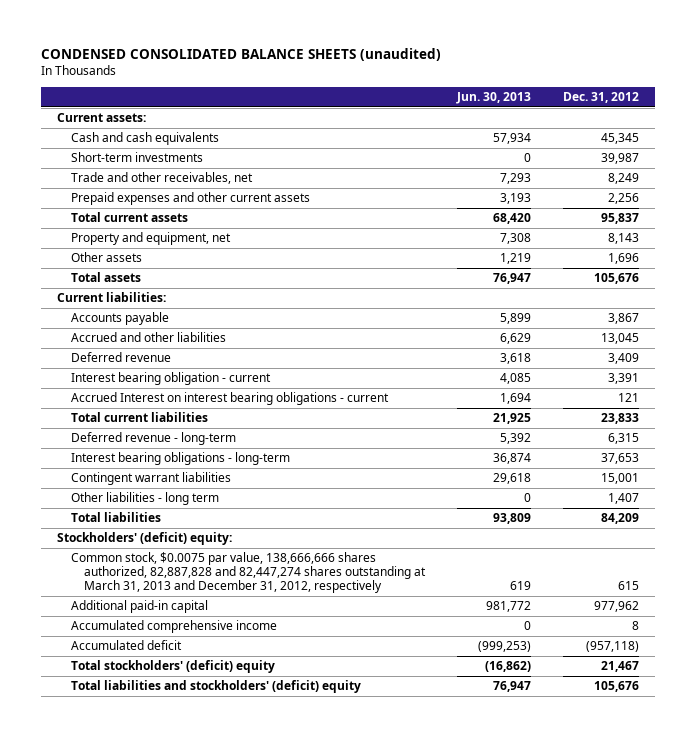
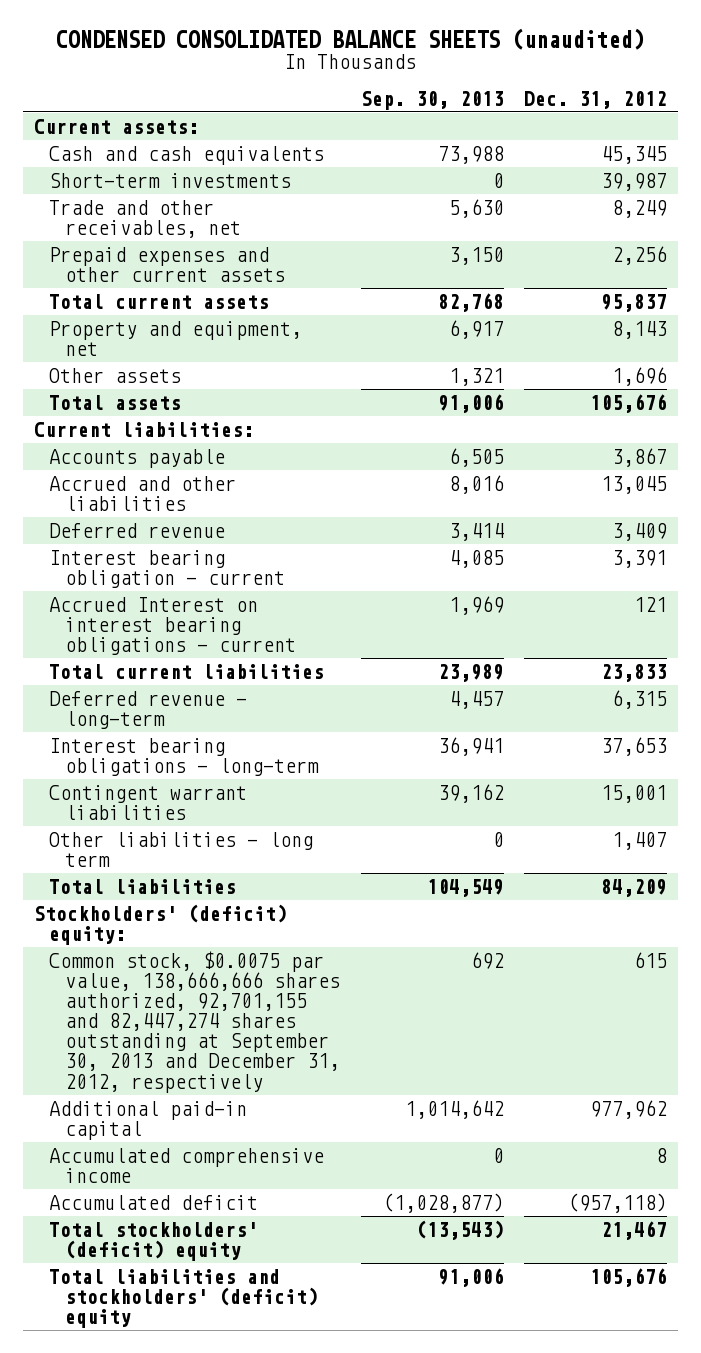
[456,92,532,105] Jun. 30, 2013 -> none
none -> [360,90,504,110] Sep. 30, 2013
[70,552,427,593] Common stock, $0.0075 par value, 138,666,666 shares authorized, 82,887,828 and 82,447,274 shares outstanding at March 31, 2013 and December 31, 2012, respectively -> [49,950,341,1093] Common stock, $0.0075 par value, 138,666,666 shares authorized, 92,701,155 and 82,447,274 shares outstanding at September 30, 2013 and December 31, 2012, respectively

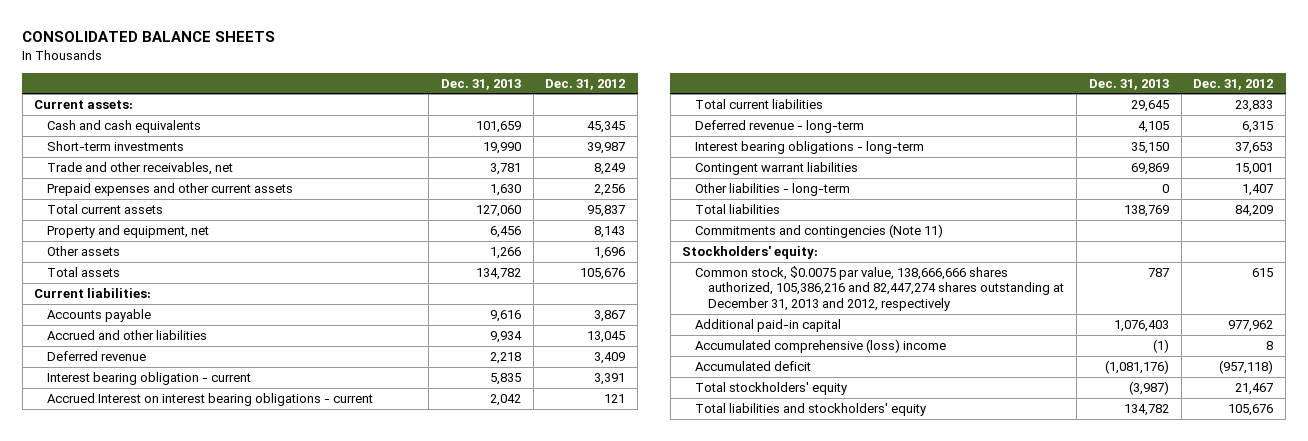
[56,27,645,50] CONDENSED CONSOLIDATED BALANCE SHEETS (unaudited) -> [22,31,276,43] CONSOLIDATED BALANCE SHEETS
[360,90,504,110] Sep. 30, 2013 -> none
none -> [440,78,521,90] Dec. 31, 2013
[49,831,314,867] Other liabilities - long term -> [695,182,851,196] Other liabilities - long-term
none -> [695,223,944,238] Commitments and contingencies (Note 11)
[33,903,287,945] Stockholders' (deficit) equity: -> [682,245,819,259] Stockholders' equity:
[49,950,341,1093] Common stock, $0.0075 par value, 138,666,666 shares authorized, 92,701,155 and 82,447,274 shares outstanding at September 30, 2013 and December 31, 2012, respectively -> [695,265,1065,311] Common stock, $0.0075 par value, 138,666,666 shares authorized, 105,386,216 and 82,447,274 shares outstanding at December 31, 2013 and 2012, respectively
[49,1147,325,1183] Accumulated comprehensive income -> [695,338,947,353] Accumulated comprehensive (loss) income
[49,1221,259,1261] Total stockholders' (deficit) equity -> [695,381,848,395] Total stockholders' equity
[49,1268,319,1328] Total liabilities and stockholders' (deficit) equity -> [695,402,927,416] Total liabilities and stockholders' equity

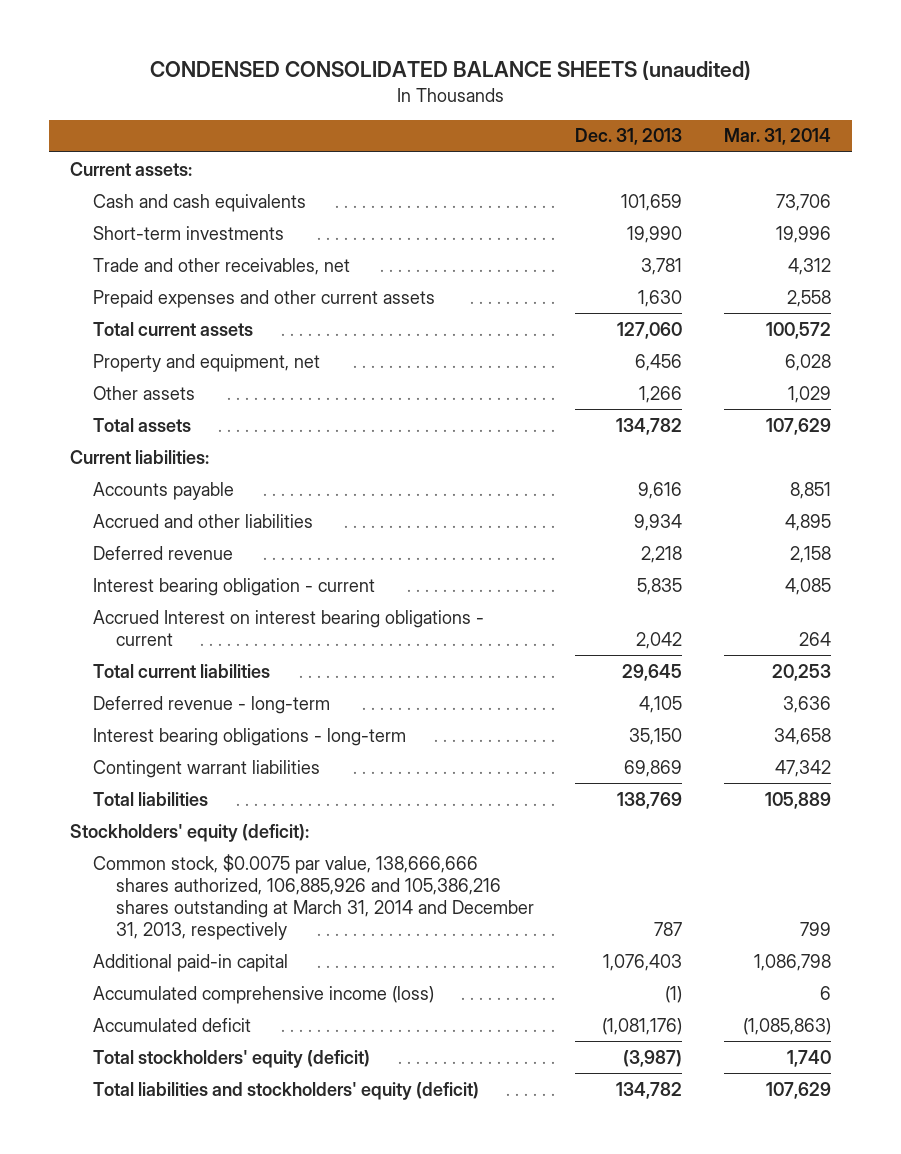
[22,31,276,43] CONSOLIDATED BALANCE SHEETS -> [149,60,751,81] CONDENSED CONSOLIDATED BALANCE SHEETS (unaudited)
[545,78,626,90] Dec. 31, 2012 -> none
none -> [724,128,832,146] Mar. 31, 2014
[695,182,851,196] Other liabilities - long-term -> none
[695,223,944,238] Commitments and contingencies (Note 11) -> none
[682,245,819,259] Stockholders' equity: -> [69,823,309,842] Stockholders' equity (deficit):
[695,265,1065,311] Common stock, $0.0075 par value, 138,666,666 shares authorized, 105,386,216 and 82,447,274 shares outstanding at December 31, 2013 and 2012, respectively -> [92,853,534,940] Common stock, $0.0075 par value, 138,666,666 shares authorized, 106,885,926 and 105,386,216 shares outstanding at March 31, 2014 and December 31, 2013, respectively
[695,338,947,353] Accumulated comprehensive (loss) income -> [92,985,434,1004] Accumulated comprehensive income (loss)
[695,381,848,395] Total stockholders' equity -> [92,1049,370,1068] Total stockholders' equity (deficit)
[695,402,927,416] Total liabilities and stockholders' equity -> [92,1081,479,1100] Total liabilities and stockholders' equity (deficit)

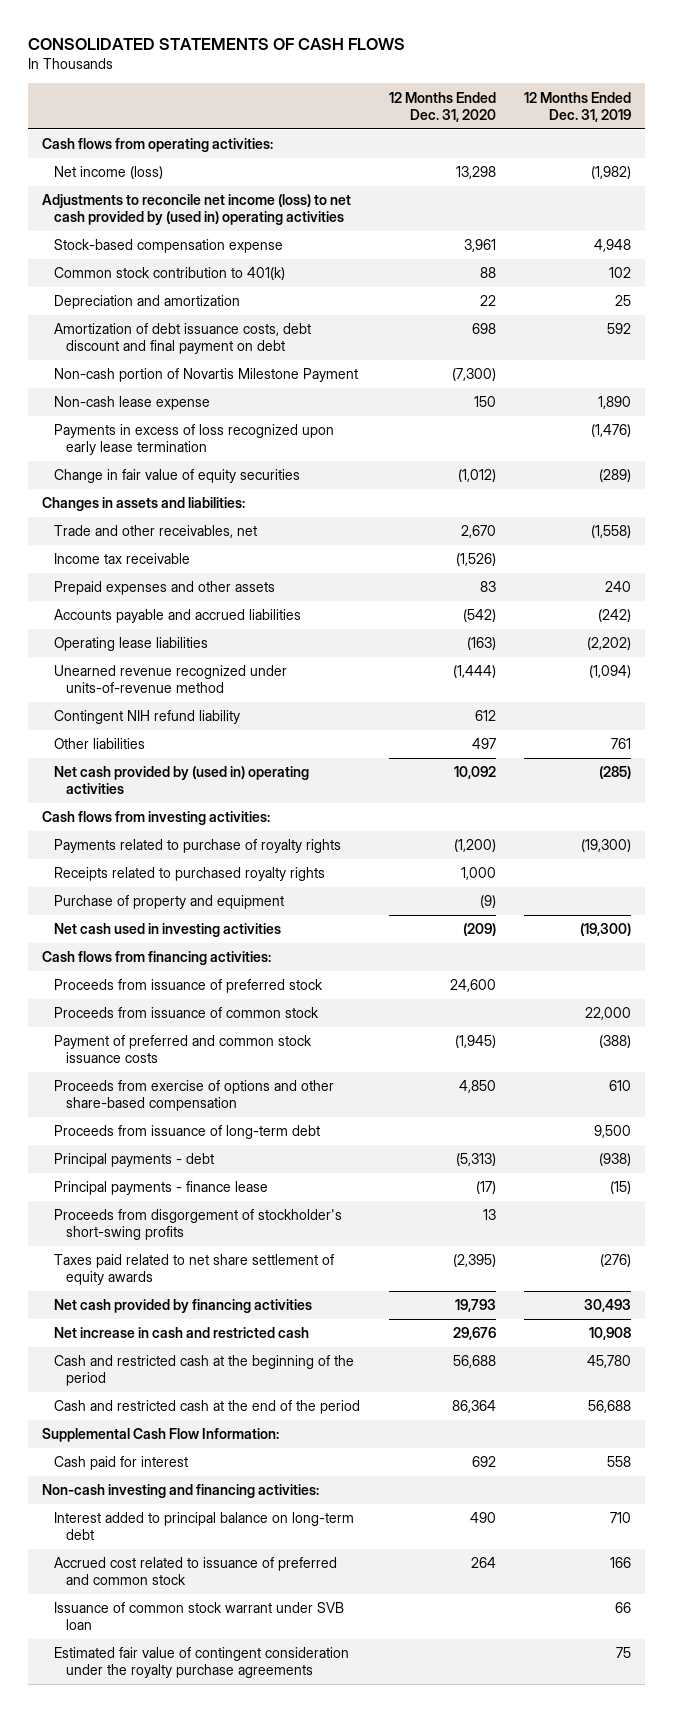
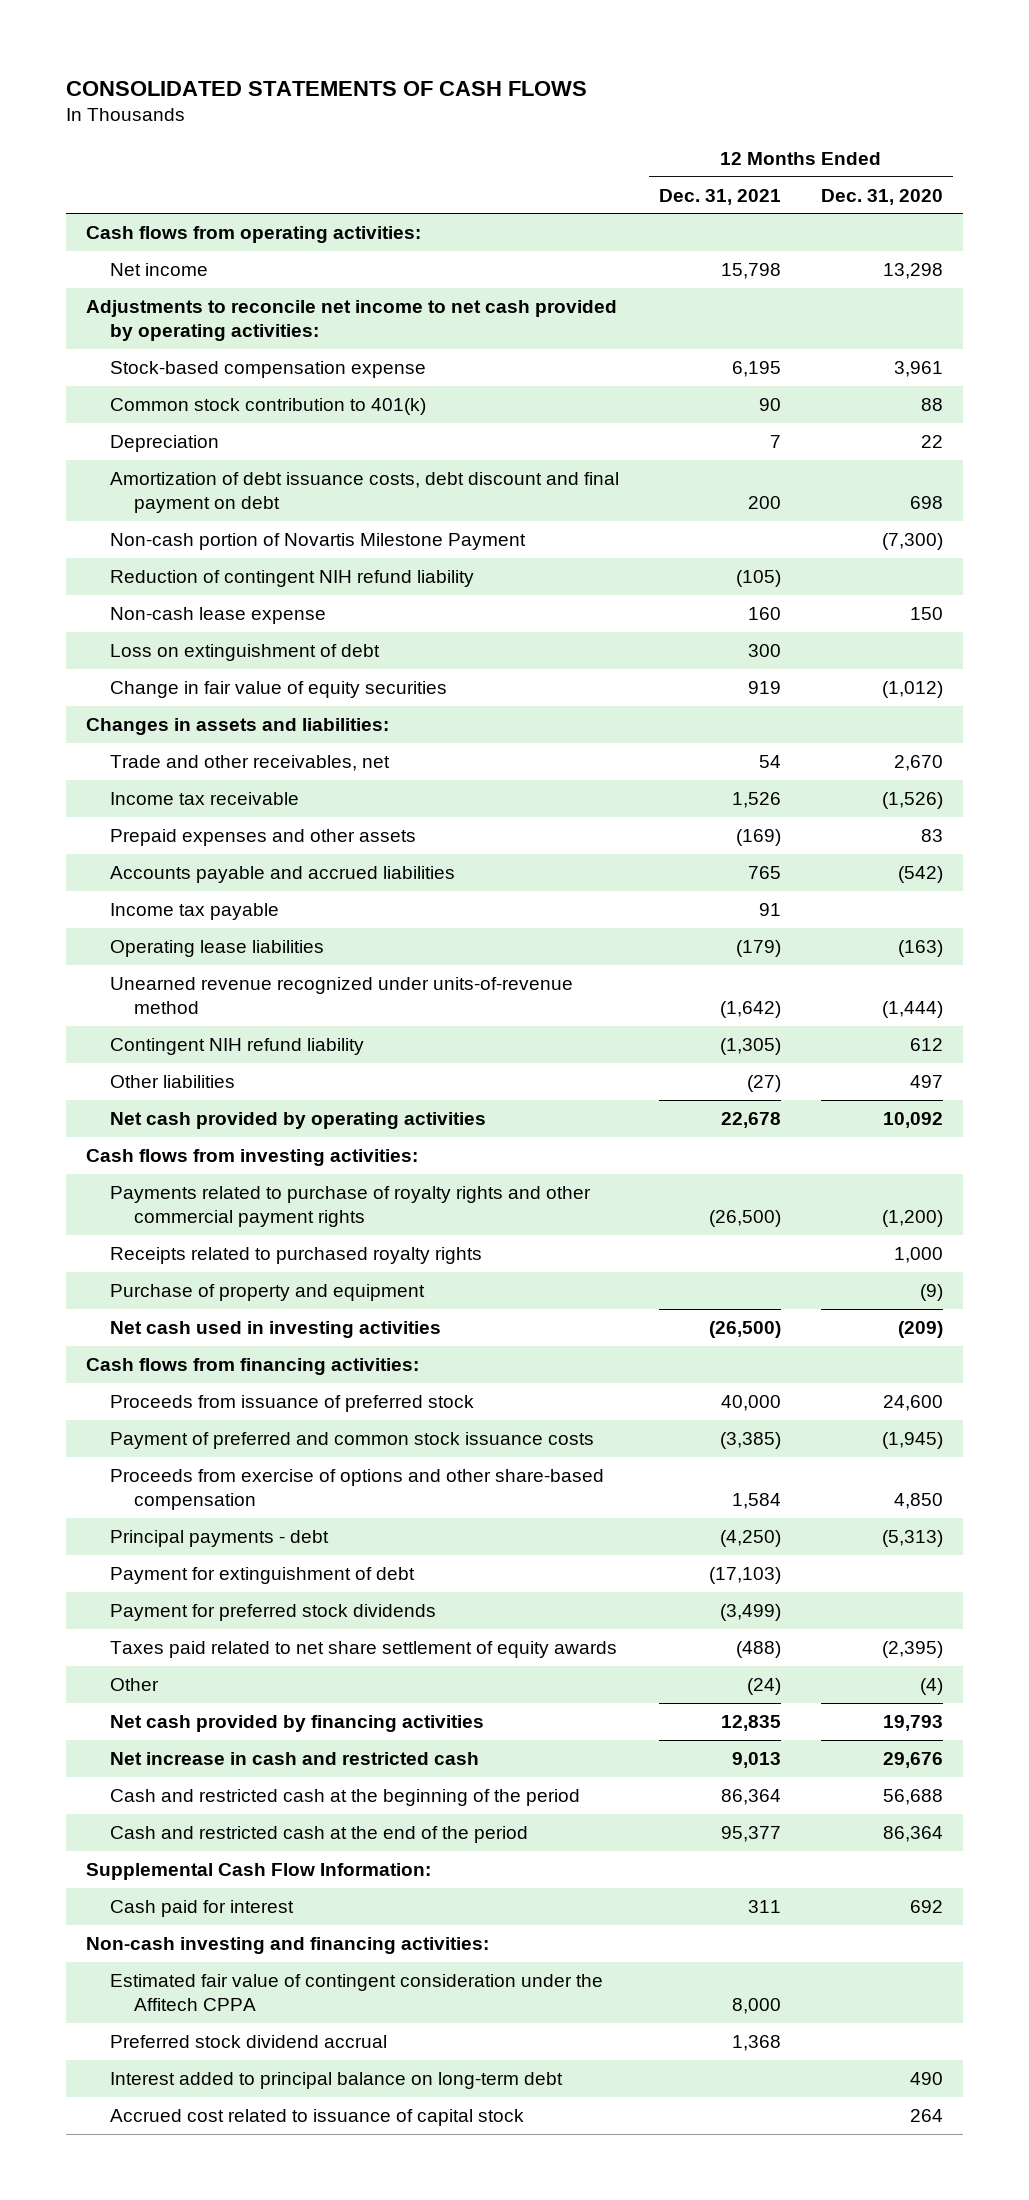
[524,91,632,122] 12 Months Ended Dec. 31, 2019 -> none
none -> [659,188,782,205] Dec. 31, 2021
[54,166,164,180] Net income (loss) -> [110,262,209,276] Net income
[42,194,352,226] Adjustments to reconcile net income (loss) to net cash provided by (used in) operating activities -> [86,299,618,342] Adjustments to reconcile net income to net cash provided by operating activities:
[54,295,241,310] Depreciation and amortization -> none
none -> [110,434,220,452] Depreciation
none -> [110,569,475,587] Reduction of contingent NIH refund liability
[54,424,335,456] Payments in excess of loss recognized upon early lease termination -> none
none -> [110,643,381,661] Loss on extinguishment of debt
none -> [110,902,280,920] Income tax payable
[54,766,310,795] Net cash provided by (used in) operating activities -> [110,1111,487,1129] Net cash provided by operating activities
[54,839,342,854] Payments related to purchase of royalty rights -> [110,1185,592,1228] Payments related to purchase of royalty rights and other commercial payment rights
[54,1007,320,1019] Proceeds from issuance of common stock -> none
[54,1125,321,1140] Proceeds from issuance of long-term debt -> none
[54,1181,269,1196] Principal payments - finance lease -> none
[54,1209,343,1241] Proceeds from disgorgement of stockholder's short-swing profits -> none
none -> [110,1566,416,1584] Payment for extinguishment of debt
none -> [110,1603,437,1621] Payment for preferred stock dividends
none -> [110,1677,160,1691] Other
none -> [110,1973,604,2012] Estimated fair value of contingent consideration under the Affitech CPPA
none -> [110,2034,388,2048] Preferred stock dividend accrual
[54,1602,345,1631] Issuance of common stock warrant under SVB loan -> none
[54,1647,350,1679] Estimated fair value of contingent consideration under the royalty purchase agreements -> none
[54,1557,338,1586] Accrued cost related to issuance of preferred and common stock -> [110,2108,525,2126] Accrued cost related to issuance of capital stock

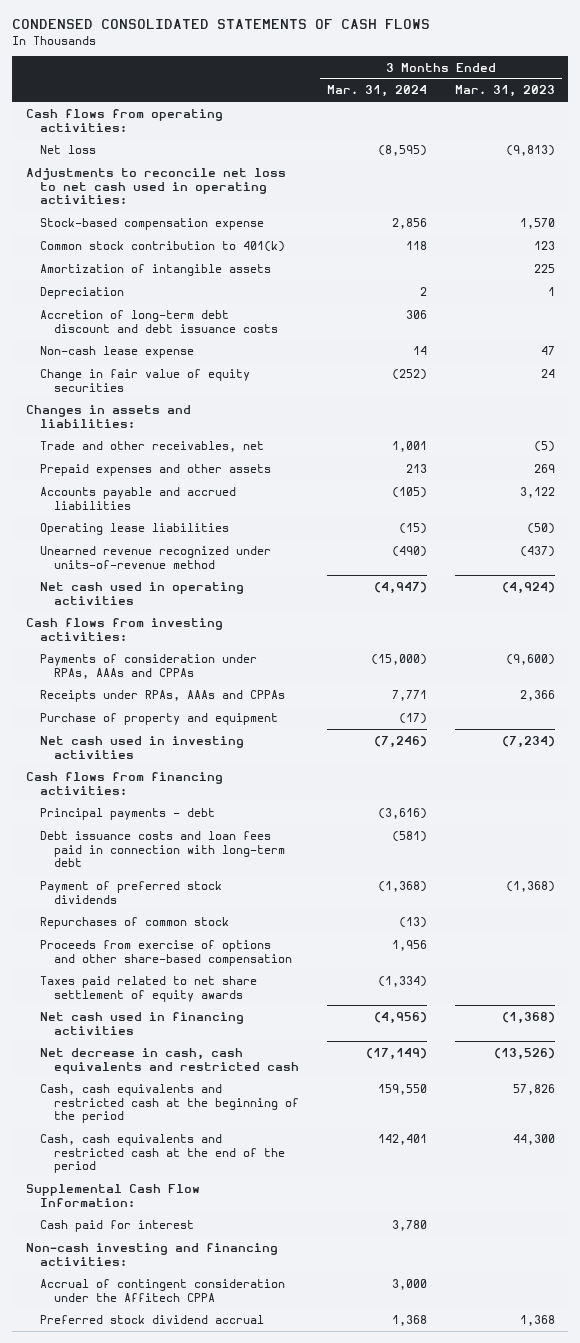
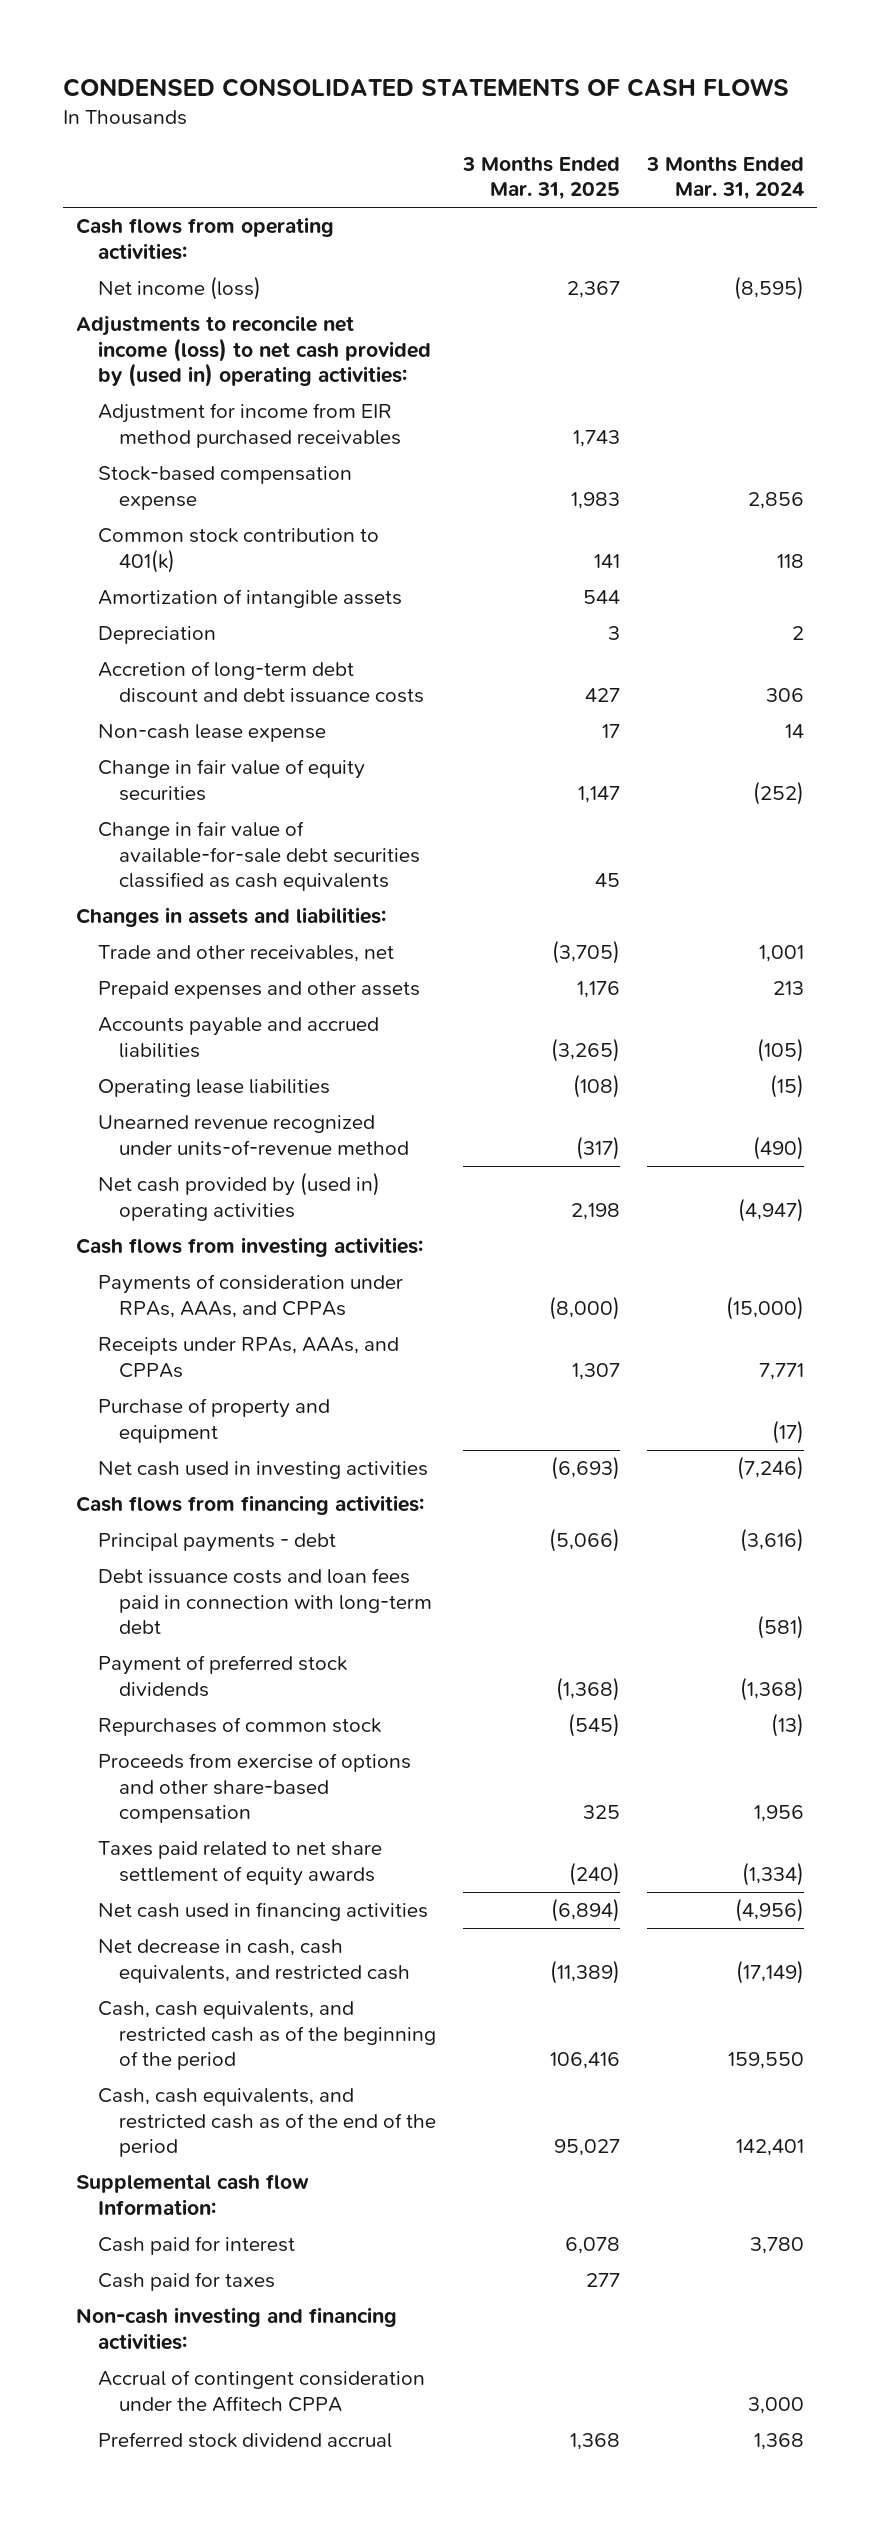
[454,85,555,98] Mar. 31, 2023 -> none
none -> [461,155,620,201] 3 Months Ended Mar. 31, 2025
[39,144,96,154] Net loss -> [97,276,261,301] Net income (loss)
[25,167,286,205] Adjustments to reconcile net loss to net cash used in operating activities: -> [76,315,431,388] Adjustments to reconcile net income (loss) to net cash provided by (used in) operating activities:
none -> [97,403,401,448] Adjustment for income from EIR method purchased receivables
none -> [97,821,420,892] Change in fair value of available-for-sale debt securities classified as cash equivalents
[39,581,244,605] Net cash used in operating activities -> [97,1172,380,1221] Net cash provided by (used in) operating activities
[39,653,257,679] Payments of consideration under RPAs, AAAs and CPPAs -> [97,1274,403,1318] Payments of consideration under RPAs, AAAs, and CPPAs
[39,689,285,702] Receipts under RPAs, AAAs and CPPAs -> [97,1337,399,1378] Receipts under RPAs, AAAs, and CPPAs
[39,1047,300,1074] Net decrease in cash, cash equivalents and restricted cash -> [97,1939,410,1983] Net decrease in cash, cash equivalents, and restricted cash
[39,1083,300,1124] Cash, cash equivalents and restricted cash at the beginning of the period -> [97,2001,436,2071] Cash, cash equivalents, and restricted cash as of the beginning of the period
[39,1133,286,1174] Cash, cash equivalents and restricted cash at the end of the period -> [97,2088,436,2158] Cash, cash equivalents, and restricted cash as of the end of the period
[25,1183,200,1207] Supplemental Cash Flow Information: -> [76,2174,310,2215] Supplemental cash flow Information:
none -> [97,2272,275,2292] Cash paid for taxes

